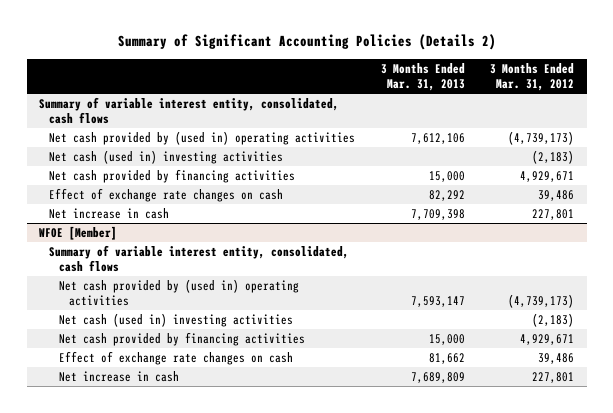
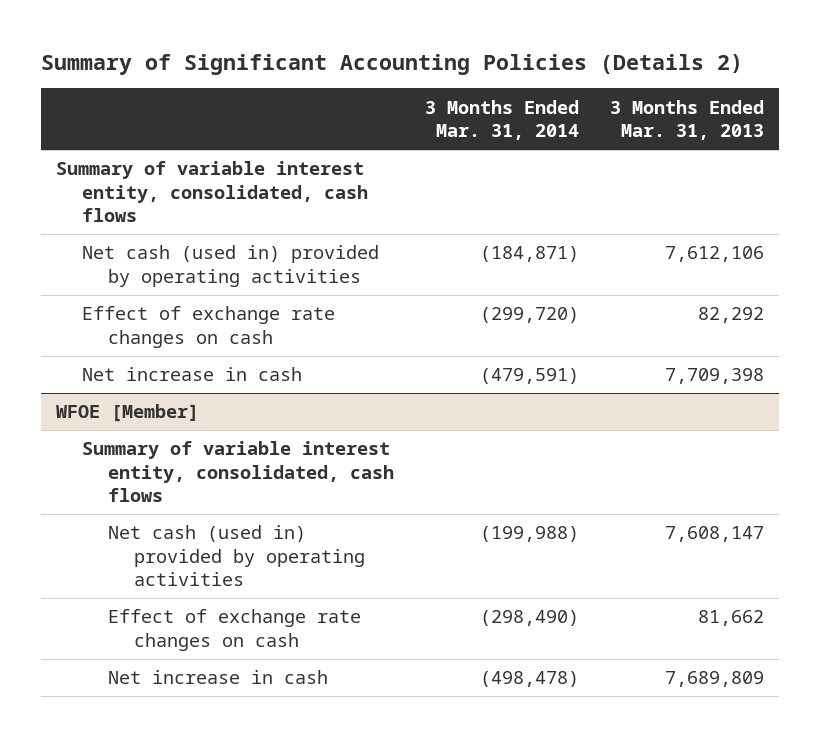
[489,63,574,92] 3 Months Ended Mar. 31, 2012 -> none
none -> [424,99,579,141] 3 Months Ended Mar. 31, 2014
[49,149,284,164] Net cash (used in) investing activities -> none
[49,168,296,183] Net cash provided by financing activities -> none
[49,130,356,145] Net cash provided by (used in) operating activities -> [82,245,380,287] Net cash (used in) provided by operating activities
[59,312,294,327] Net cash (used in) investing activities -> none
[59,331,306,346] Net cash provided by financing activities -> none
[59,278,300,306] Net cash provided by (used in) operating activities -> [107,525,365,586] Net cash (used in) provided by operating activities
[410,295,465,307] 7,593,147 -> [664,526,764,543] 7,608,147

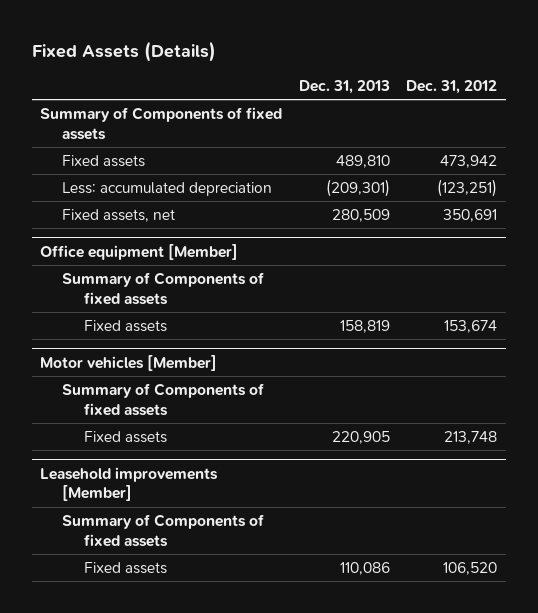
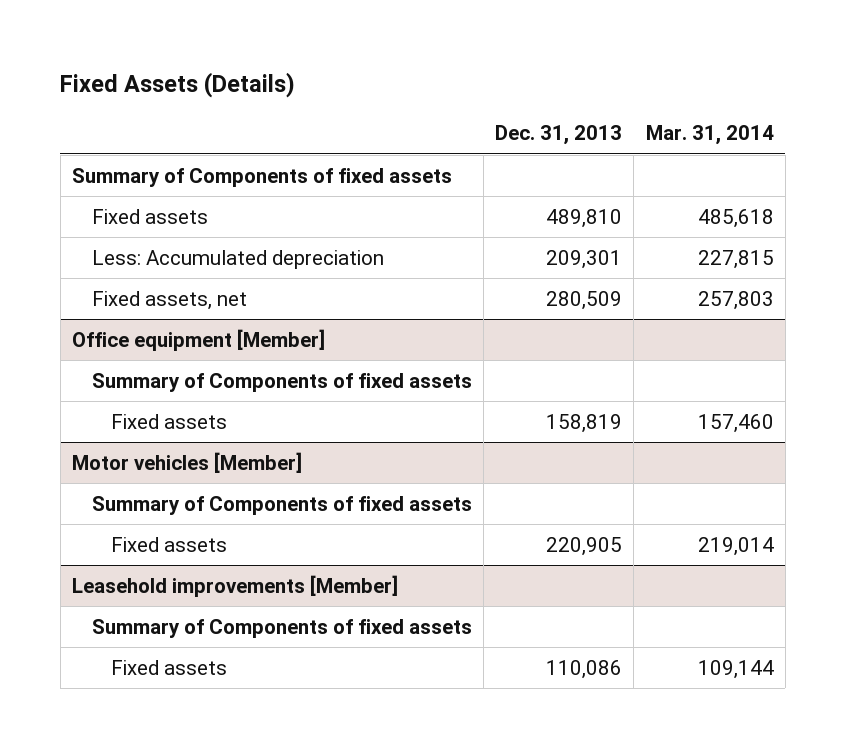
[406,80,498,95] Dec. 31, 2012 -> none
none -> [645,125,774,146] Mar. 31, 2014
[62,181,273,196] Less: accumulated depreciation -> [91,249,384,269] Less: Accumulated depreciation
[325,178,390,197] (209,301) -> [546,249,623,269] 209,301

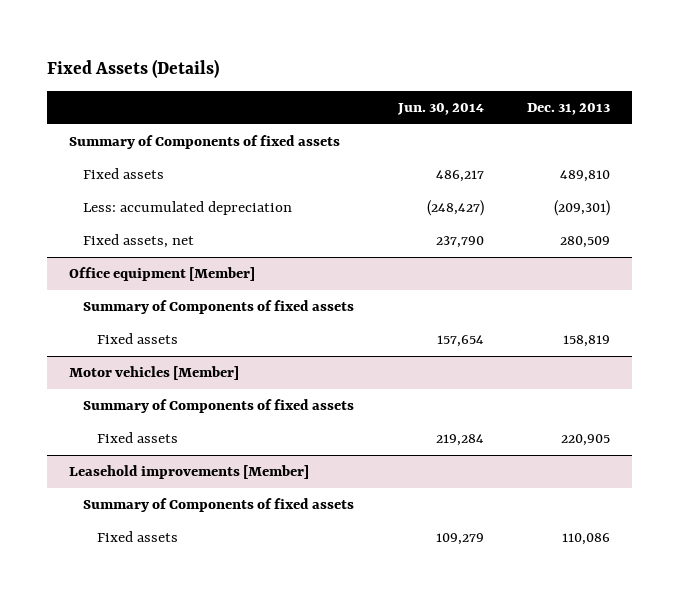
[645,125,774,146] Mar. 31, 2014 -> none
none -> [396,103,484,116] Jun. 30, 2014
[91,249,384,269] Less: Accumulated depreciation -> [83,201,293,216] Less: accumulated depreciation
[546,249,623,269] 209,301 -> [554,200,611,217] (209,301)

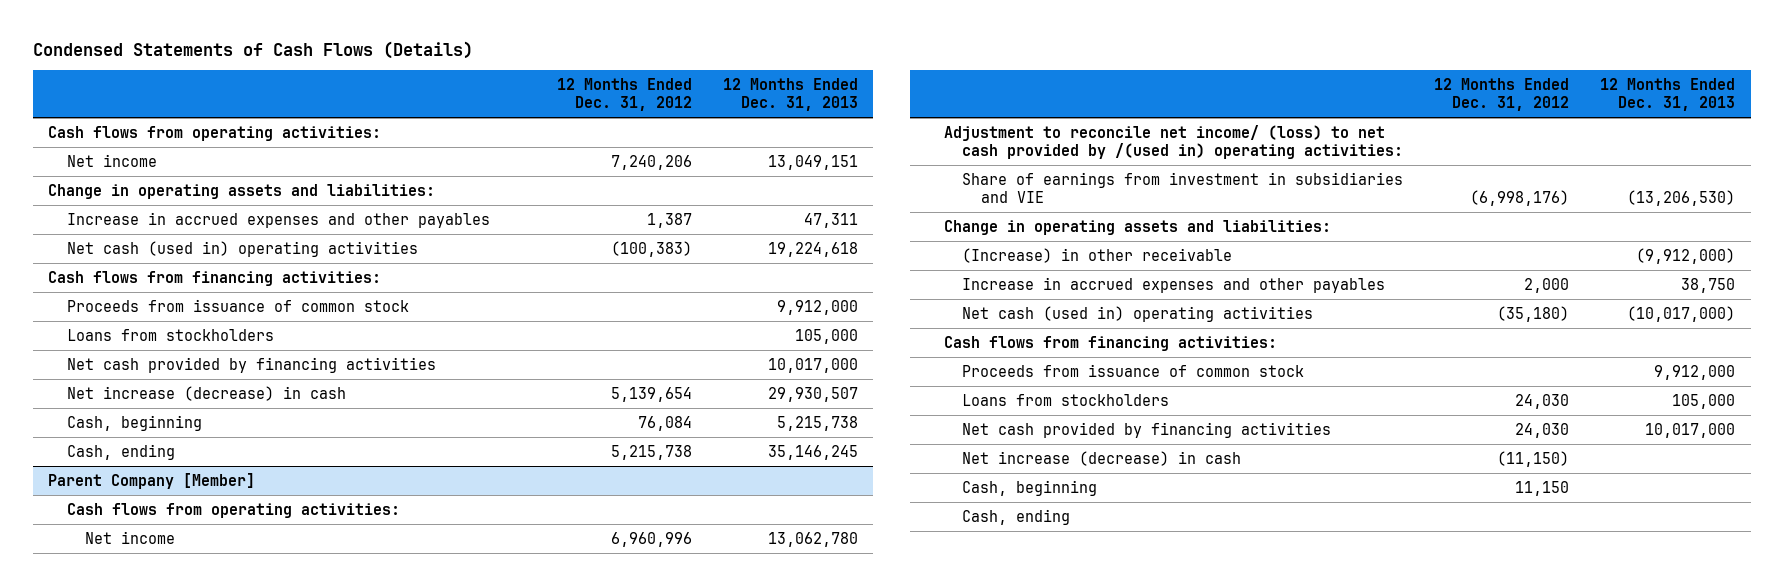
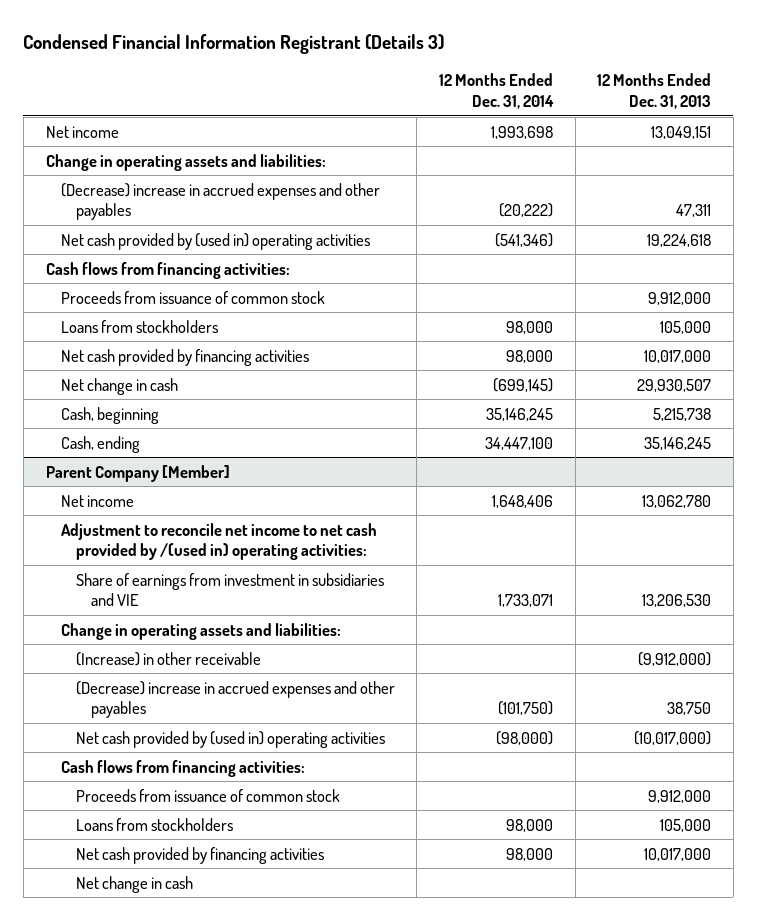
[32,40,473,59] Condensed Statements of Cash Flows (Details) -> [23,34,445,55] Condensed Financial Information Registrant (Details 3)
[556,78,692,112] 12 Months Ended Dec. 31, 2012 -> none
none -> [438,73,554,110] 12 Months Ended Dec. 31, 2014
[48,125,382,141] Cash flows from operating activities: -> none
[66,211,490,228] Increase in accrued expenses and other payables -> [60,182,380,221] (Decrease) increase in accrued expenses and other payables
[66,240,418,257] Net cash (used in) operating activities -> [60,232,370,250] Net cash provided by (used in) operating activities
[66,385,346,401] Net increase (decrease) in cash -> [60,377,178,395] Net change in cash
[66,502,400,518] Cash flows from operating activities: -> none
[944,124,1404,159] Adjustment to reconcile net income/ (loss) to net cash provided by /(used in) operating activities: -> [60,522,377,561] Adjustment to reconcile net income to net cash provided by /(used in) operating activities:
[1627,189,1736,206] (13,206,530) -> [642,594,712,608] 13,206,530
[962,276,1386,293] Increase in accrued expenses and other payables -> [75,680,395,719] (Decrease) increase in accrued expenses and other payables
[962,305,1314,322] Net cash (used in) operating activities -> [75,730,385,748] Net cash provided by (used in) operating activities
[962,479,1098,496] Cash, beginning -> none
[962,508,1071,525] Cash, ending -> none
[962,450,1242,466] Net increase (decrease) in cash -> [75,875,193,893] Net change in cash

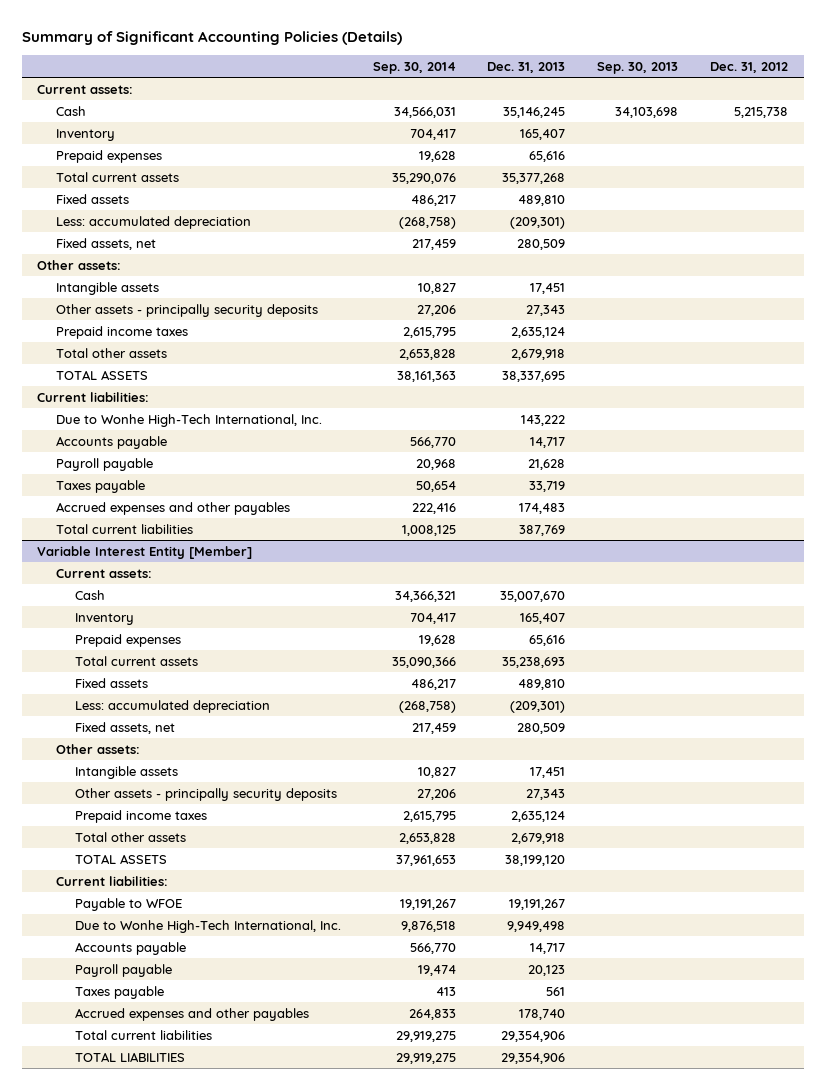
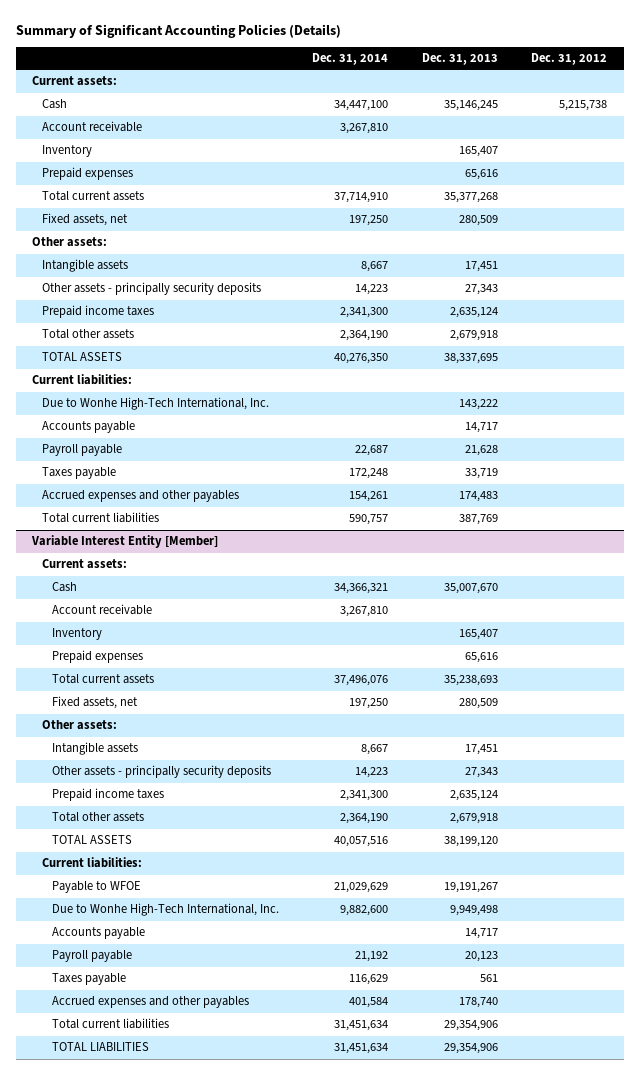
[372,61,456,74] Sep. 30, 2014 -> none
[597,61,679,74] Sep. 30, 2013 -> none
none -> [312,53,389,66] Dec. 31, 2014
none -> [42,121,143,133] Account receivable
[56,193,130,204] Fixed assets -> none
[56,215,252,229] Less: accumulated depreciation -> none
none -> [51,604,152,616] Account receivable
[74,677,148,688] Fixed assets -> none
[74,699,270,713] Less: accumulated depreciation -> none

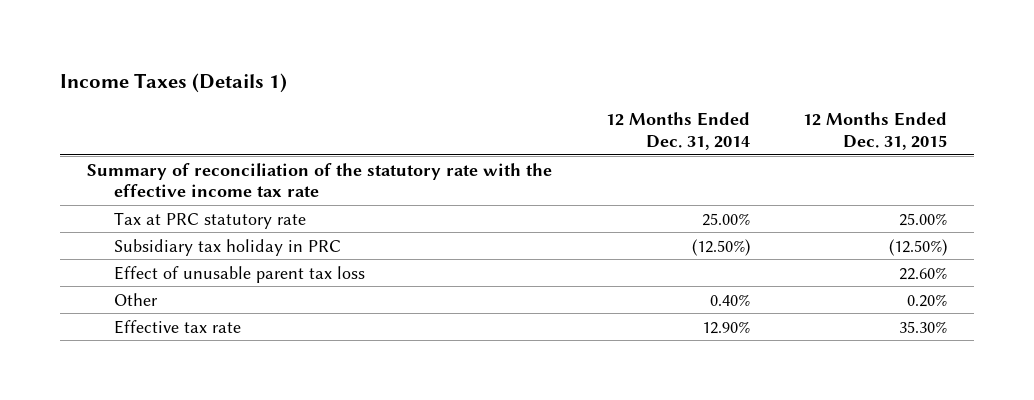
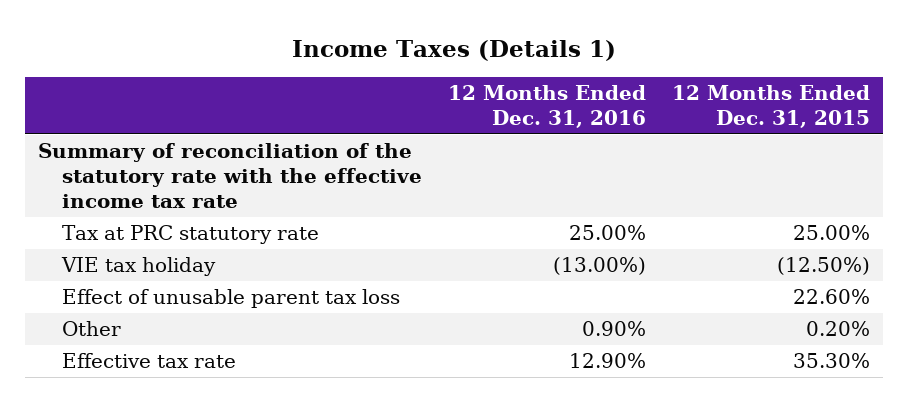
[605,112,750,150] 12 Months Ended Dec. 31, 2014 -> none
none -> [448,85,647,129] 12 Months Ended Dec. 31, 2016
[114,238,342,256] Subsidiary tax holiday in PRC -> [61,257,217,277] VIE tax holiday

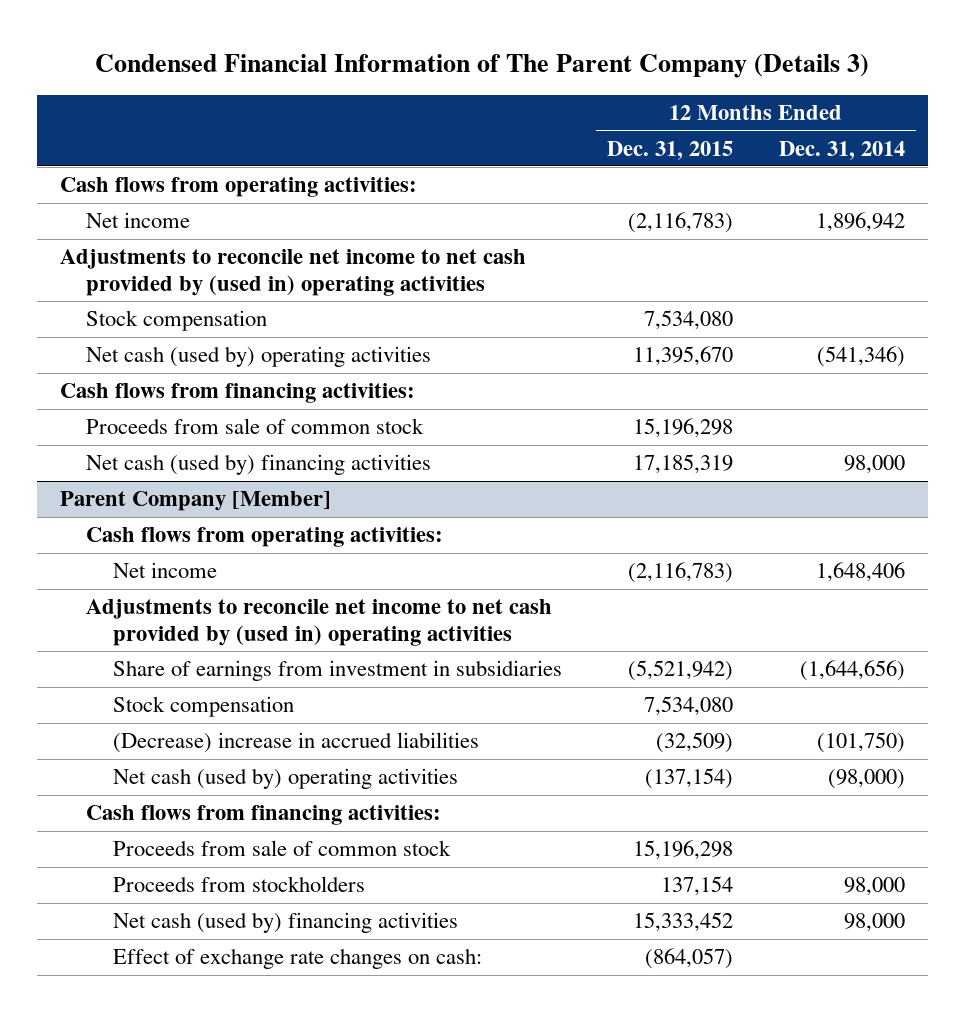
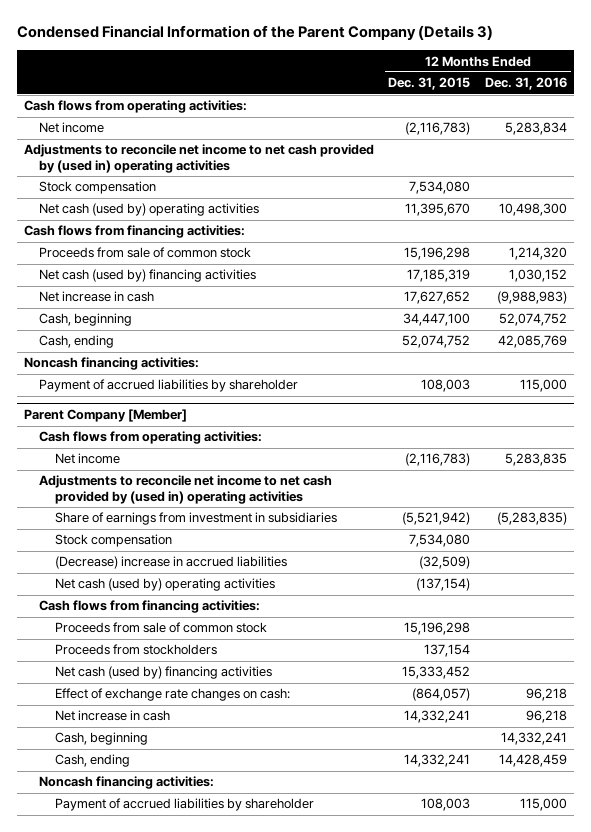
[95,54,870,79] Condensed Financial Information of The Parent Company (Details 3) -> [16,25,493,41] Condensed Financial Information of the Parent Company (Details 3)
[778,140,905,160] Dec. 31, 2014 -> none
none -> [484,77,567,91] Dec. 31, 2016
none -> [39,291,155,303] Net increase in cash
none -> [39,313,133,327] Cash, beginning
none -> [39,335,115,349] Cash, ending
none -> [23,357,199,371] Noncash financing activities:
none -> [39,379,299,393] Payment of accrued liabilities by shareholder
none -> [54,710,170,722] Net increase in cash
none -> [54,732,148,746] Cash, beginning
none -> [54,754,130,768] Cash, ending
none -> [39,776,215,790] Noncash financing activities:
none -> [54,798,314,812] Payment of accrued liabilities by shareholder

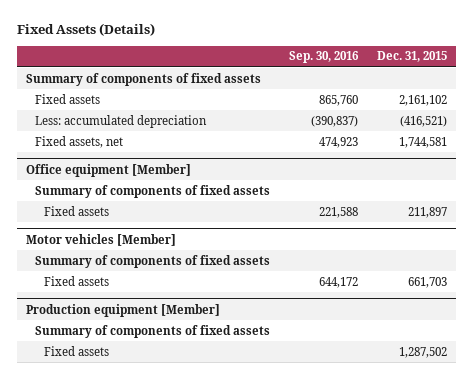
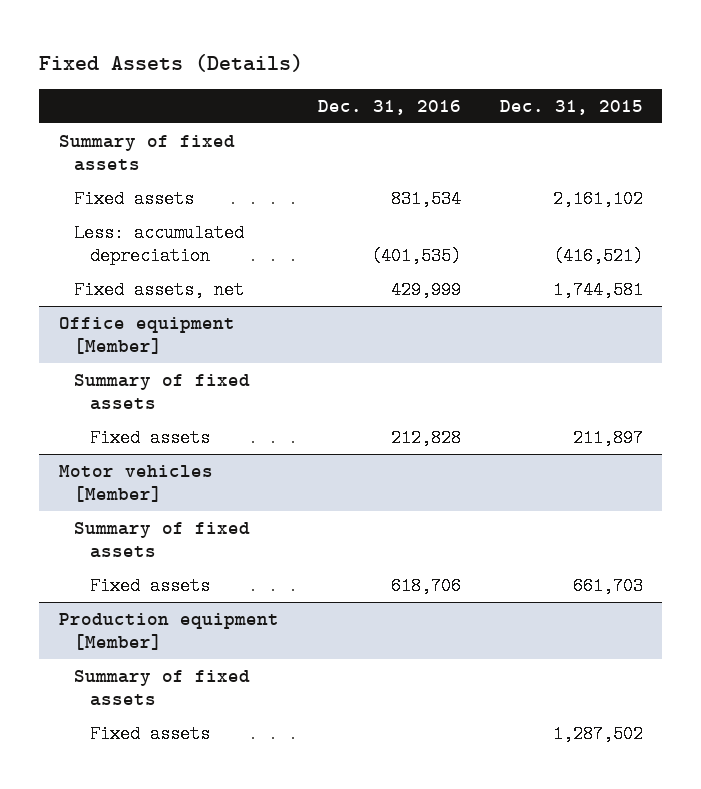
[288,51,359,64] Sep. 30, 2016 -> none
none -> [317,100,461,116] Dec. 31, 2016
[25,72,261,86] Summary of components of fixed assets -> [58,134,235,171] Summary of fixed assets
[34,184,270,198] Summary of components of fixed assets -> [74,373,251,410] Summary of fixed assets
[34,254,270,268] Summary of components of fixed assets -> [74,521,251,558] Summary of fixed assets
[34,324,270,338] Summary of components of fixed assets -> [74,669,251,706] Summary of fixed assets

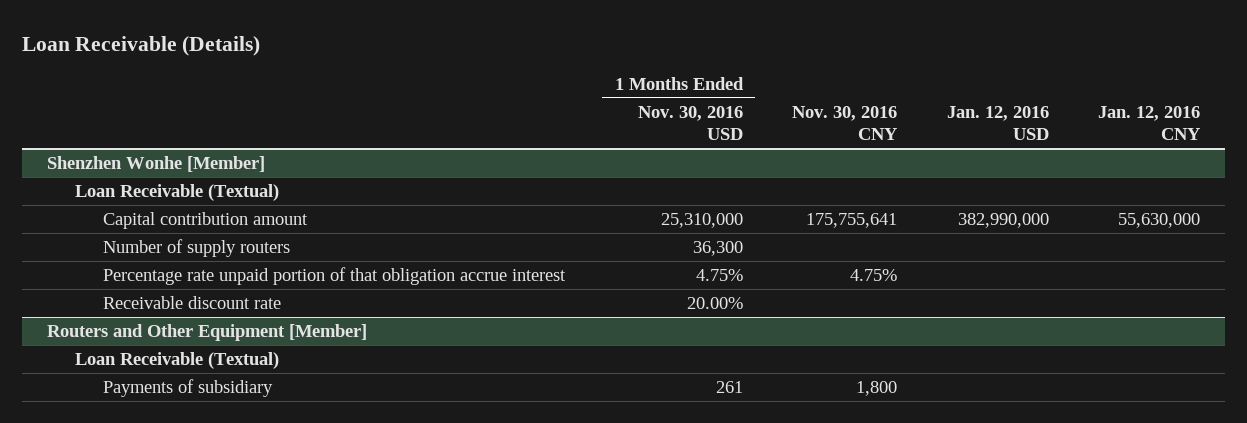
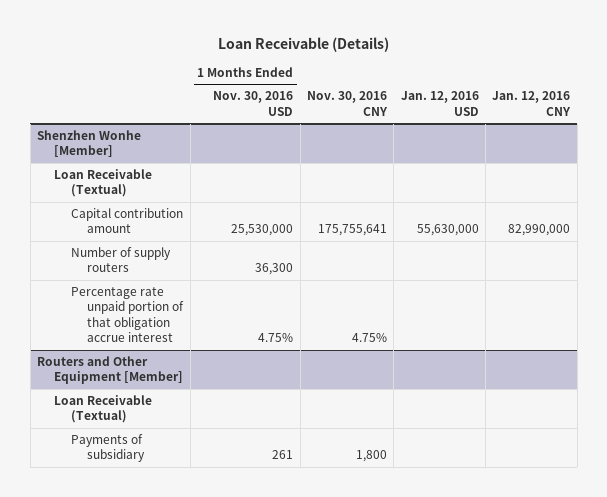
[660,213,743,229] 25,310,000 -> [231,224,294,237] 25,530,000
[957,213,1049,229] 382,990,000 -> [416,224,479,237] 55,630,000
[1118,213,1201,229] 55,630,000 -> [508,224,571,237] 82,990,000
[103,296,282,310] Receivable discount rate -> none

